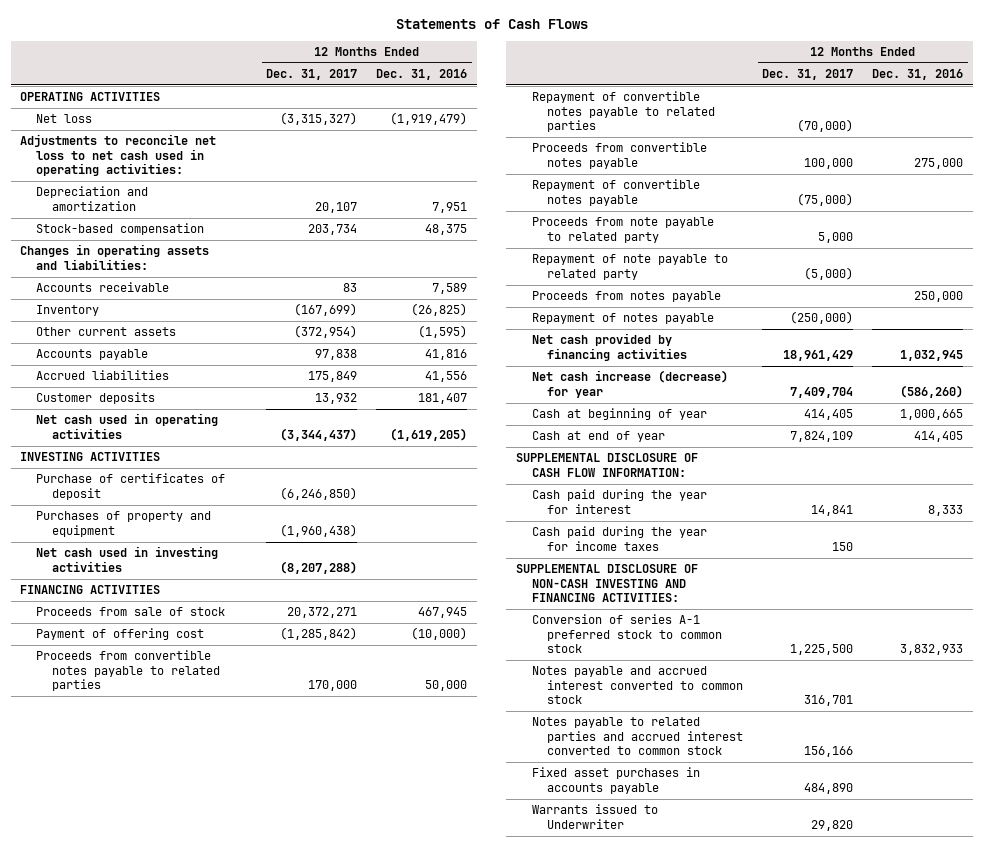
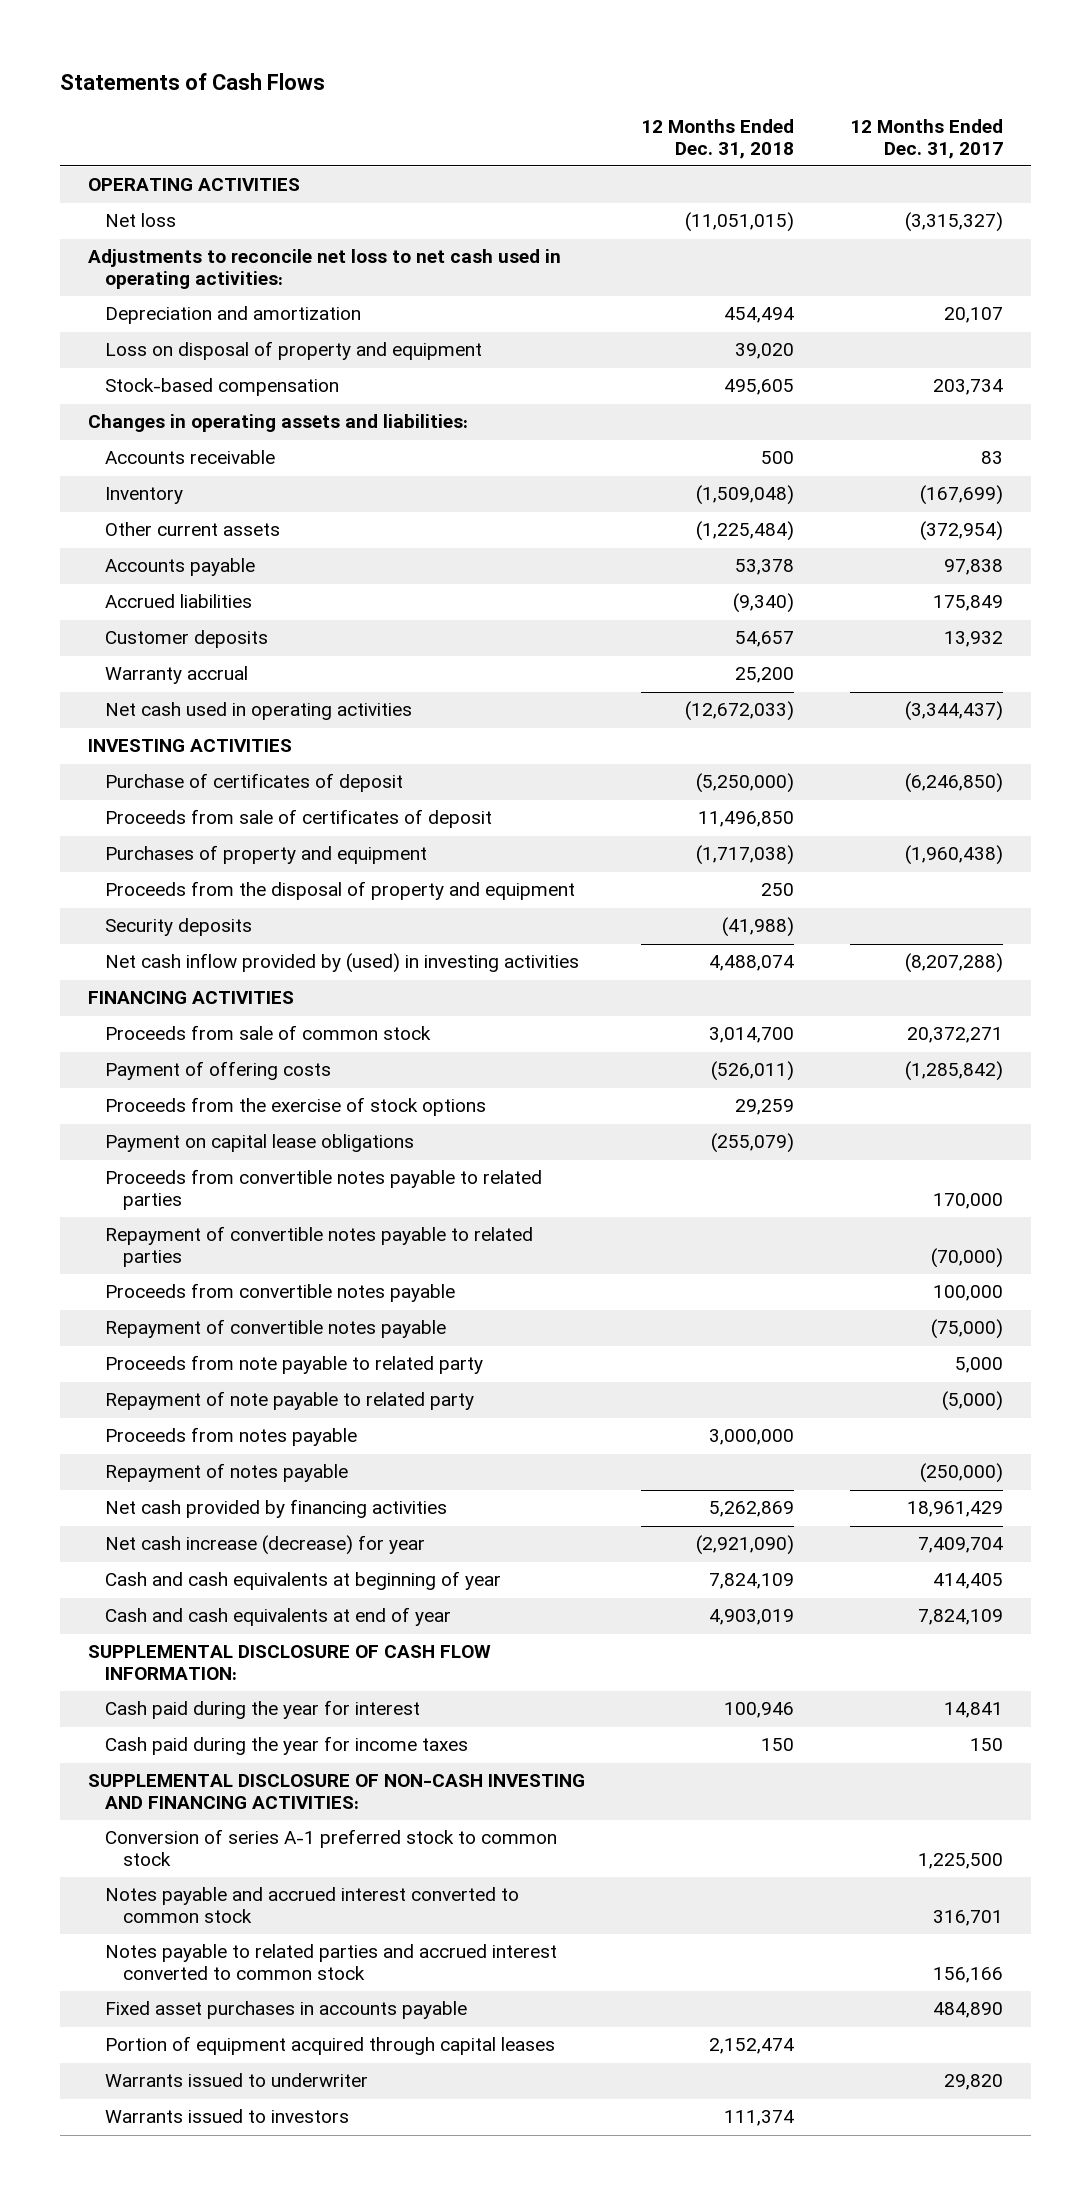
[376,69,468,81] Dec. 31, 2016 -> none
none -> [641,118,795,159] 12 Months Ended Dec. 31, 2018
none -> [105,341,483,361] Loss on disposal of property and equipment
none -> [105,666,249,685] Warranty accrual
none -> [105,809,493,829] Proceeds from sale of certificates of deposit
none -> [105,881,576,901] Proceeds from the disposal of property and equipment
none -> [105,918,253,937] Security deposits
[35,546,218,572] Net cash used in investing activities -> [105,953,580,974] Net cash inflow provided by (used) in investing activities
[35,607,225,617] Proceeds from sale of stock -> [105,1025,432,1041] Proceeds from sale of common stock
[35,628,204,641] Payment of offering cost -> [105,1061,332,1081] Payment of offering costs
none -> [105,1097,487,1117] Proceeds from the exercise of stock options
none -> [105,1134,415,1153] Payment on capital lease obligations
[531,408,707,421] Cash at beginning of year -> [105,1571,502,1591] Cash and cash equivalents at beginning of year
[531,431,665,443] Cash at end of year -> [105,1607,452,1627] Cash and cash equivalents at end of year
none -> [105,2036,556,2056] Portion of equipment acquired through capital leases
[531,804,658,829] Warrants issued to Underwriter -> [105,2073,369,2088] Warrants issued to underwriter
none -> [105,2109,350,2124] Warrants issued to investors

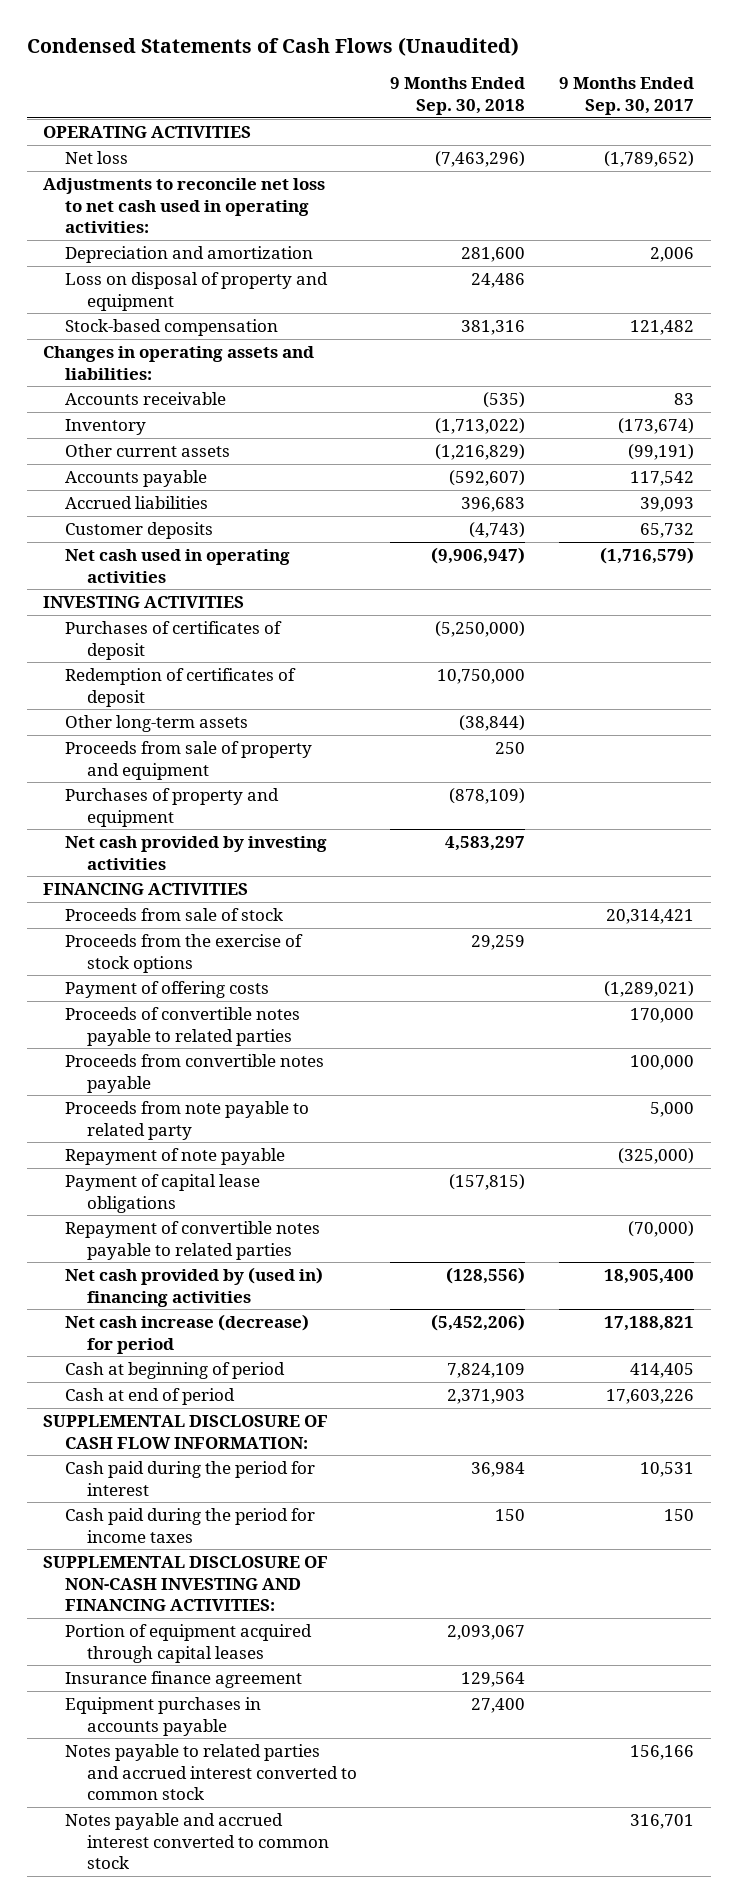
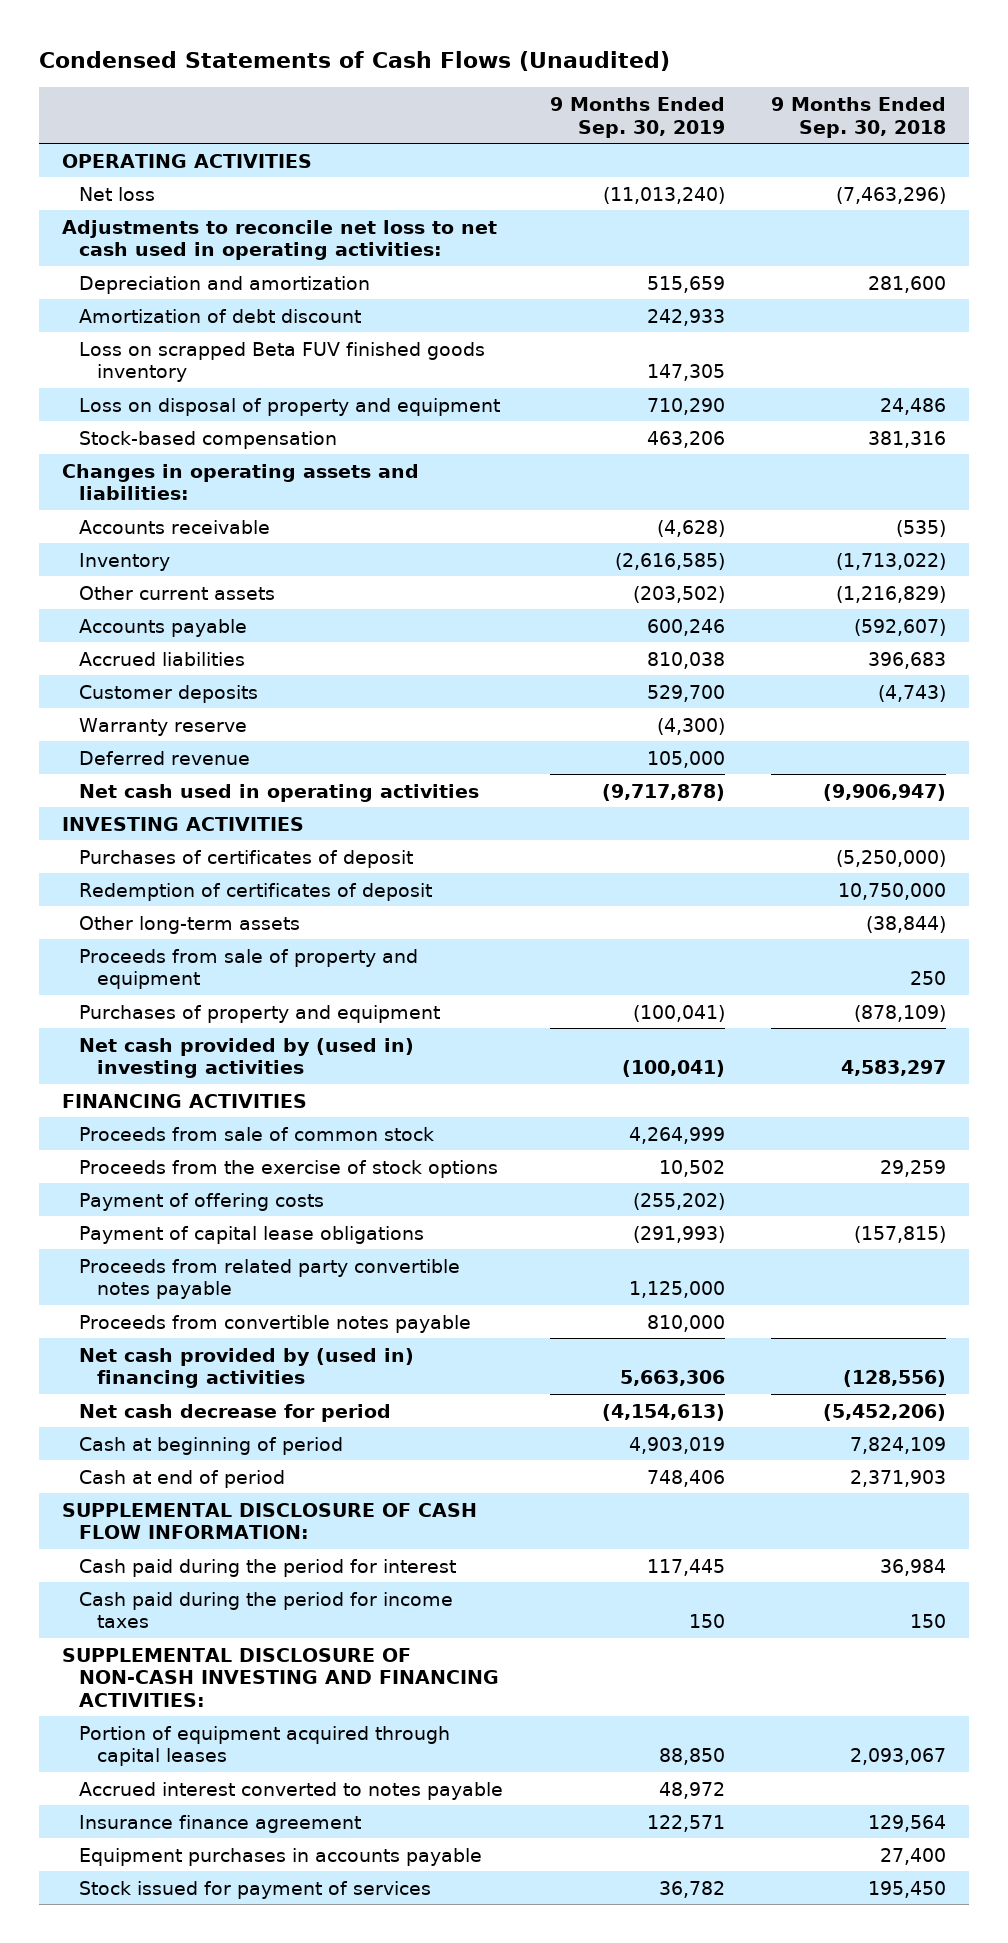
[558,77,694,115] 9 Months Ended Sep. 30, 2017 -> none
none -> [549,97,725,138] 9 Months Ended Sep. 30, 2019
none -> [79,308,362,323] Amortization of debt discount
none -> [79,341,486,383] Loss on scrapped Beta FUV finished goods inventory
none -> [79,717,248,736] Warranty reserve
none -> [79,750,251,765] Deferred revenue
[65,836,328,870] Net cash provided by investing activities -> [79,1037,415,1079] Net cash provided by (used in) investing activities
[65,908,284,922] Proceeds from sale of stock -> [79,1126,435,1141] Proceeds from sale of common stock
[65,1007,301,1046] Proceeds of convertible notes payable to related parties -> none
[65,1101,310,1140] Proceeds from note payable to related party -> none
[65,1148,286,1166] Repayment of note payable -> none
[65,1221,321,1260] Repayment of convertible notes payable to related parties -> none
none -> [79,1258,461,1300] Proceeds from related party convertible notes payable
[65,1054,325,1093] Proceeds from convertible notes payable -> [79,1314,472,1333] Proceeds from convertible notes payable
[65,1314,310,1354] Net cash increase (decrease) for period -> [79,1403,392,1422] Net cash decrease for period
none -> [79,1781,504,1800] Accrued interest converted to notes payable
[65,1744,357,1801] Notes payable to related parties and accrued interest converted to common stock -> none
[65,1813,329,1870] Notes payable and accrued interest converted to common stock -> none
none -> [79,1880,432,1899] Stock issued for payment of services

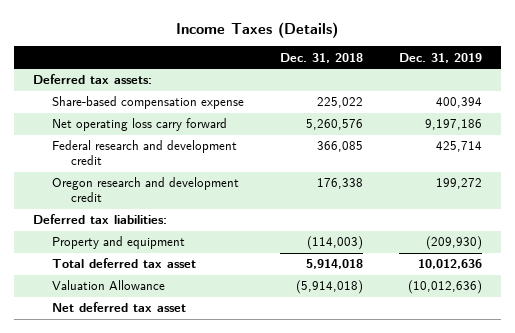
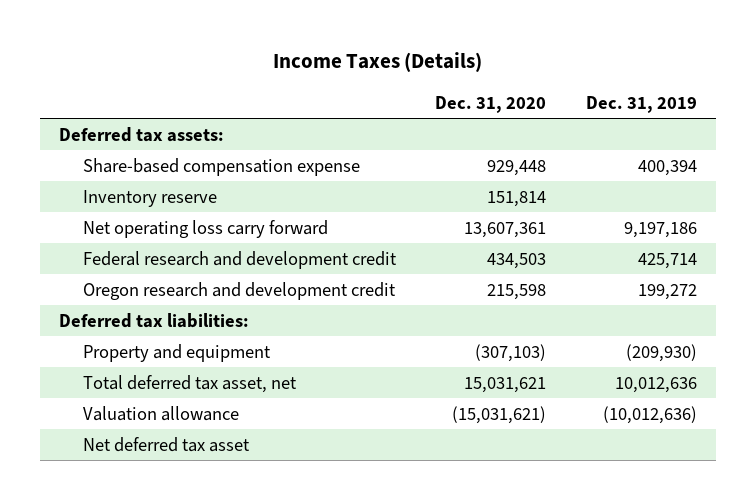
[280,52,364,63] Dec. 31, 2018 -> none
none -> [435,95,547,113] Dec. 31, 2020
none -> [83,189,218,207] Inventory reserve
[51,258,196,269] Total deferred tax asset -> [83,374,298,393] Total deferred tax asset, net
[51,280,165,291] Valuation Allowance -> [83,405,240,421] Valuation allowance

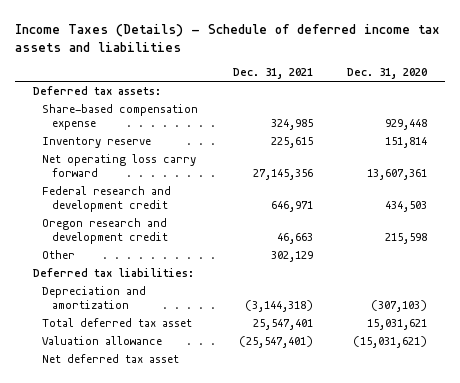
[272,52,482,73] Income Taxes (Details) -> [15,23,441,52] Income Taxes (Details) - Schedule of deferred income tax assets and liabilities
[585,95,697,113] Dec. 31, 2019 -> none
none -> [232,68,313,80] Dec. 31, 2021
none -> [42,250,76,260] Other
[83,343,272,362] Property and equipment -> [42,286,147,310] Depreciation and amortization
[83,374,298,393] Total deferred tax asset, net -> [42,318,193,328] Total deferred tax asset

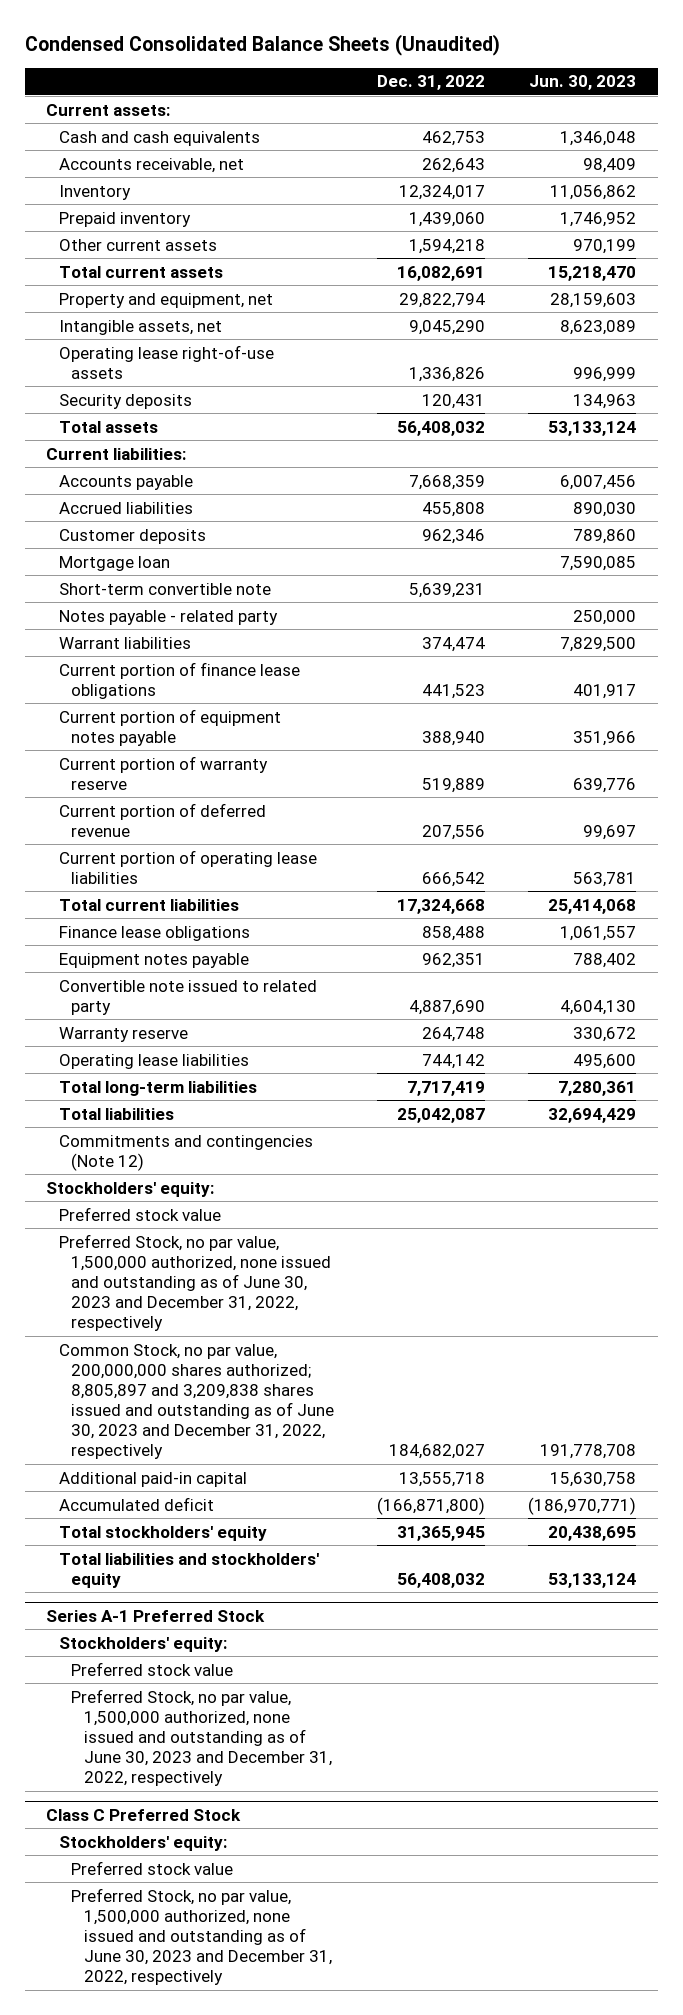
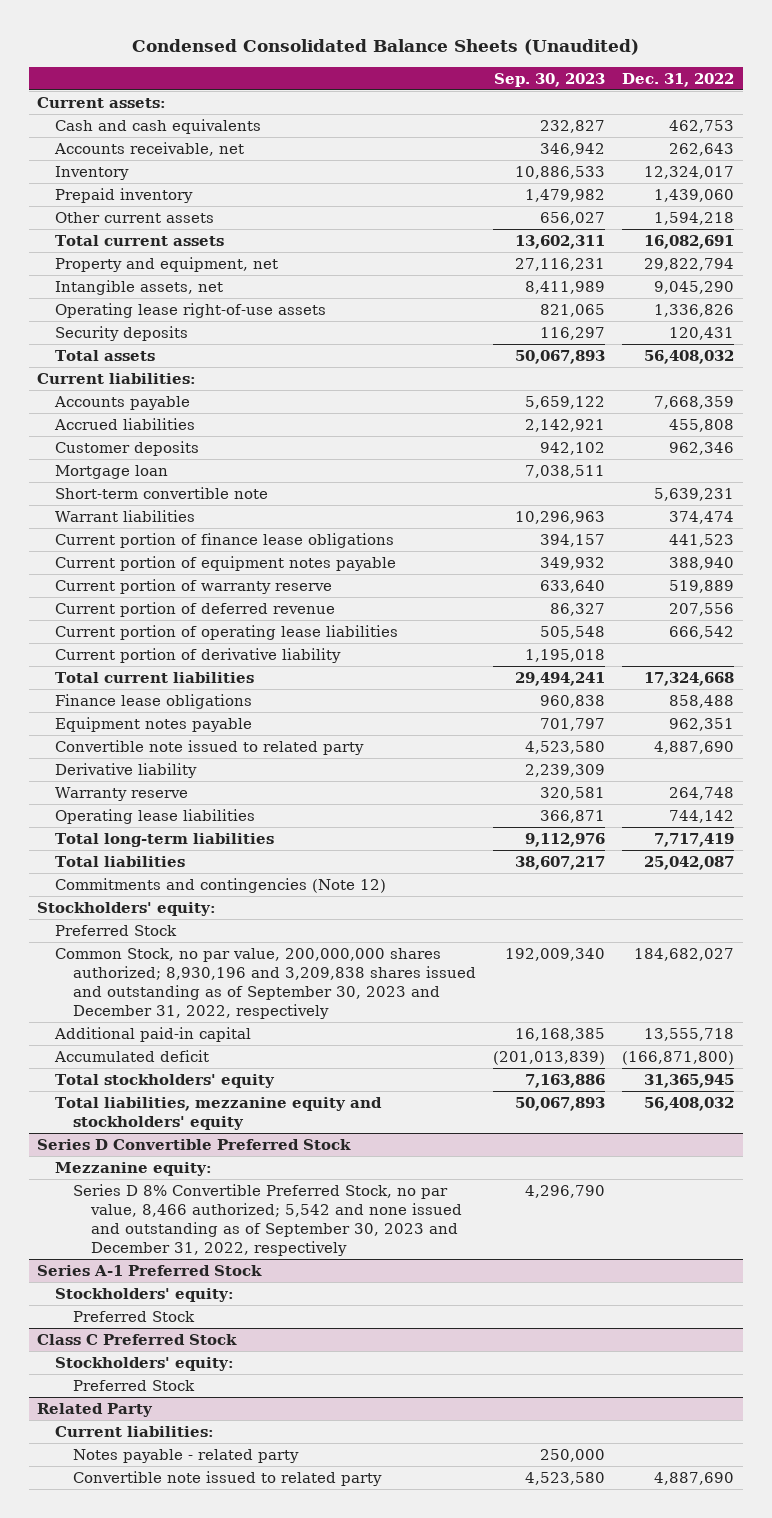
[529,75,637,91] Jun. 30, 2023 -> none
none -> [494,72,606,87] Sep. 30, 2023
[58,609,278,625] Notes payable - related party -> none
none -> [55,648,342,664] Current portion of derivative liability
none -> [55,763,198,779] Derivative liability
[58,1233,332,1332] Preferred Stock, no par value, 1,500,000 authorized, none issued and outstanding as of June 30, 2023 and December 31, 2022, respectively -> none
[58,1206,221,1221] Preferred stock value -> [55,925,178,937] Preferred Stock
[58,1343,335,1460] Common Stock, no par value, 200,000,000 shares authorized; 8,805,897 and 3,209,838 shares issued and outstanding as of June 30, 2023 and December 31, 2022, respectively -> [55,948,477,1020] Common Stock, no par value, 200,000,000 shares authorized; 8,930,196 and 3,209,838 shares issued and outstanding as of September 30, 2023 and December 31, 2022, respectively
[58,1552,319,1588] Total liabilities and stockholders' equity -> [55,1097,383,1131] Total liabilities, mezzanine equity and stockholders' equity
none -> [37,1139,352,1151] Series D Convertible Preferred Stock
none -> [55,1162,213,1177] Mezzanine equity:
none -> [73,1184,463,1257] Series D 8% Convertible Preferred Stock, no par value, 8,466 authorized; 5,542 and none issued and outstanding as of September 30, 2023 and December 31, 2022, respectively
[71,1688,333,1787] Preferred Stock, no par value, 1,500,000 authorized, none issued and outstanding as of June 30, 2023 and December 31, 2022, respectively -> none
[71,1661,234,1676] Preferred stock value -> [73,1311,196,1323] Preferred Stock
[71,1887,333,1986] Preferred Stock, no par value, 1,500,000 authorized, none issued and outstanding as of June 30, 2023 and December 31, 2022, respectively -> none
[71,1860,234,1875] Preferred stock value -> [73,1380,196,1392] Preferred Stock
none -> [37,1403,154,1418] Related Party
none -> [55,1426,215,1438] Current liabilities:
none -> [73,1449,300,1464] Notes payable - related party
none -> [73,1471,383,1487] Convertible note issued to related party

